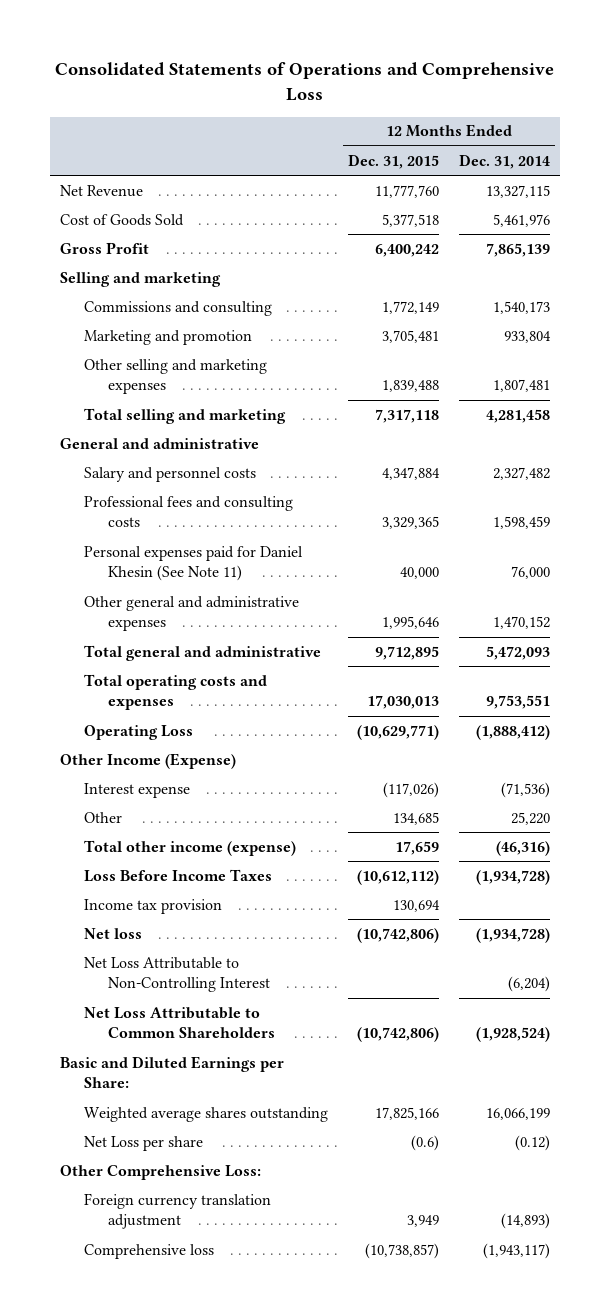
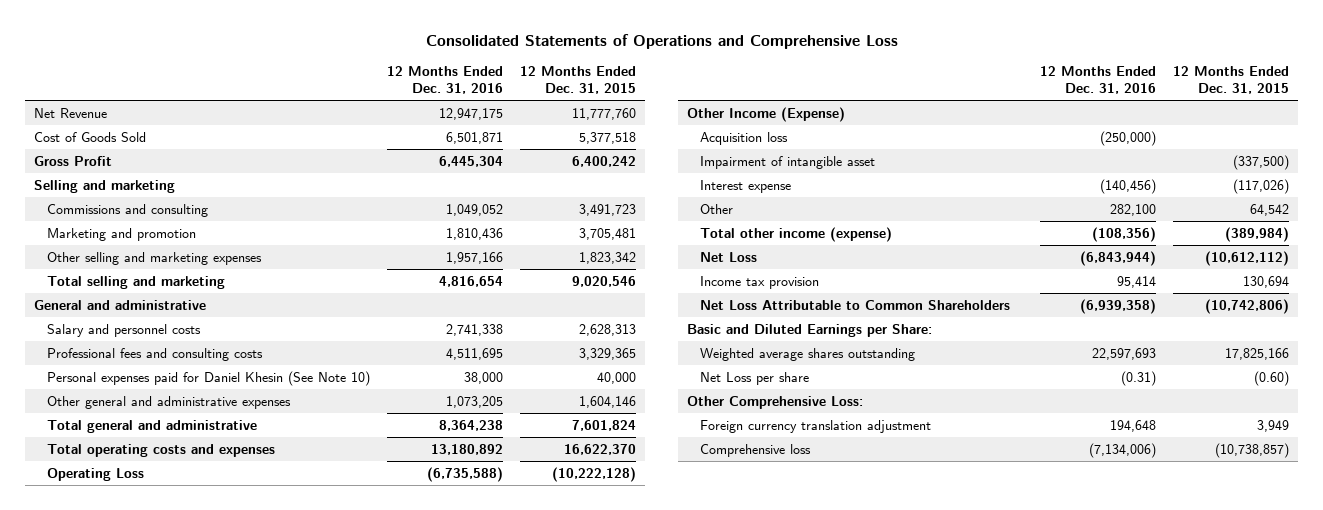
[459,153,551,169] Dec. 31, 2014 -> none
none -> [386,66,503,95] 12 Months Ended Dec. 31, 2016
[382,300,440,314] 1,772,149 -> [579,203,637,216] 3,491,723
[382,380,440,393] 1,839,488 -> [579,251,637,264] 1,823,342
[375,408,440,423] 7,317,118 -> [572,275,637,287] 9,020,546
[382,466,441,480] 4,347,884 -> [579,323,637,336] 2,628,313
[84,545,304,582] Personal expenses paid for Daniel Khesin (See Note 11) -> [46,370,370,386] Personal expenses paid for Daniel Khesin (See Note 10)
[382,616,440,630] 1,995,646 -> [579,395,637,408] 1,604,146
[375,645,440,660] 9,712,895 -> [572,419,637,431] 7,601,824
[367,695,440,710] 17,030,013 -> [564,443,637,455] 16,622,370
[357,724,440,740] (10,629,771) -> [552,466,637,482] (10,222,128)
none -> [699,131,788,145] Acquisition loss
none -> [699,155,875,169] Impairment of intangible asset
[393,811,440,825] 134,685 -> [1250,203,1290,216] 64,542
[395,840,440,855] 17,659 -> [1225,226,1290,242] (389,984)
[84,868,273,882] Loss Before Income Taxes -> [699,251,757,262] Net Loss
[84,927,143,939] Net loss -> none
[84,956,271,993] Net Loss Attributable to Non-Controlling Interest -> none
[411,1134,440,1151] (0.6) -> [1254,370,1290,386] (0.60)

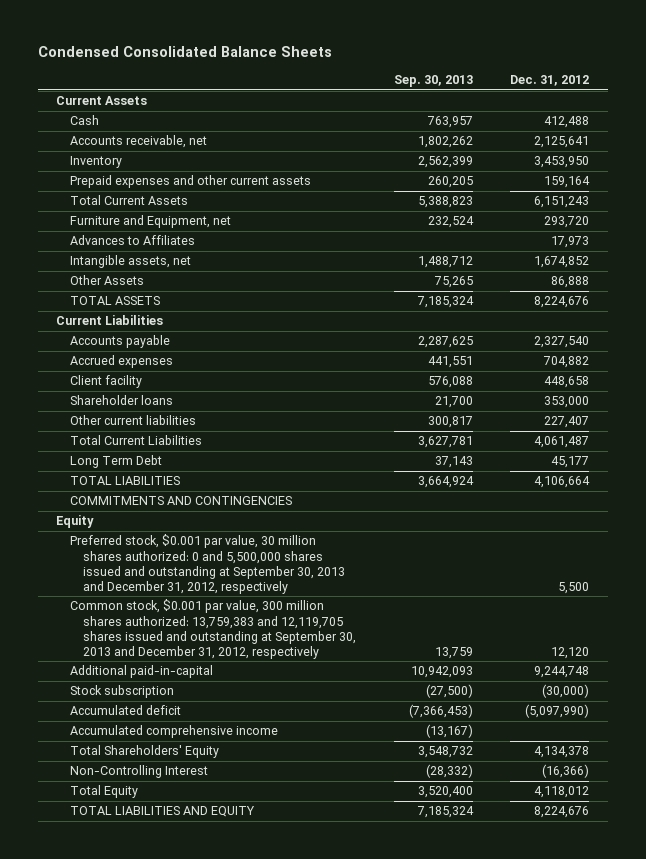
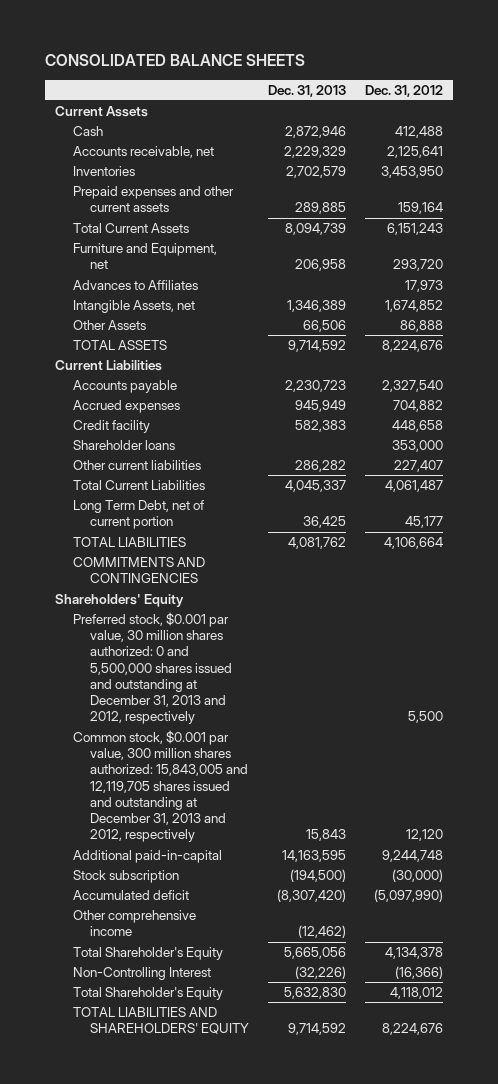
[37,46,332,58] Condensed Consolidated Balance Sheets -> [45,54,306,67] CONSOLIDATED BALANCE SHEETS
[393,75,473,88] Sep. 30, 2013 -> none
none -> [268,84,347,97] Dec. 31, 2013
[69,156,122,169] Inventory -> [72,166,135,177] Inventories
[69,255,191,269] Intangible assets, net -> [72,300,195,314] Intangible Assets, net
[69,375,142,389] Client facility -> [72,420,150,434] Credit facility
[69,455,162,469] Long Term Debt -> [72,500,204,530] Long Term Debt, net of current portion
[56,515,95,529] Equity -> [54,594,184,608] Shareholders' Equity
[69,534,345,595] Preferred stock, $0.001 par value, 30 million shares authorized: 0 and 5,500,000 shares issued and outstanding at September 30, 2013 and December 31, 2012, respectively -> [72,612,233,725] Preferred stock, $0.001 par value, 30 million shares authorized: 0 and 5,500,000 shares issued and outstanding at December 31, 2013 and 2012, respectively
[69,599,356,660] Common stock, $0.001 par value, 300 million shares authorized: 13,759,383 and 12,119,705 shares issued and outstanding at September 30, 2013 and December 31, 2012, respectively -> [72,730,249,843] Common stock, $0.001 par value, 300 million shares authorized: 15,843,005 and 12,119,705 shares issued and outstanding at December 31, 2013 and 2012, respectively
[69,725,278,739] Accumulated comprehensive income -> [72,910,196,937] Other comprehensive income
[69,745,219,759] Total Shareholders' Equity -> [72,947,223,961] Total Shareholder's Equity
[69,785,138,799] Total Equity -> [72,987,223,1001] Total Shareholder's Equity
[69,806,255,818] TOTAL LIABILITIES AND EQUITY -> [72,1007,250,1035] TOTAL LIABILITIES AND SHAREHOLDERS' EQUITY

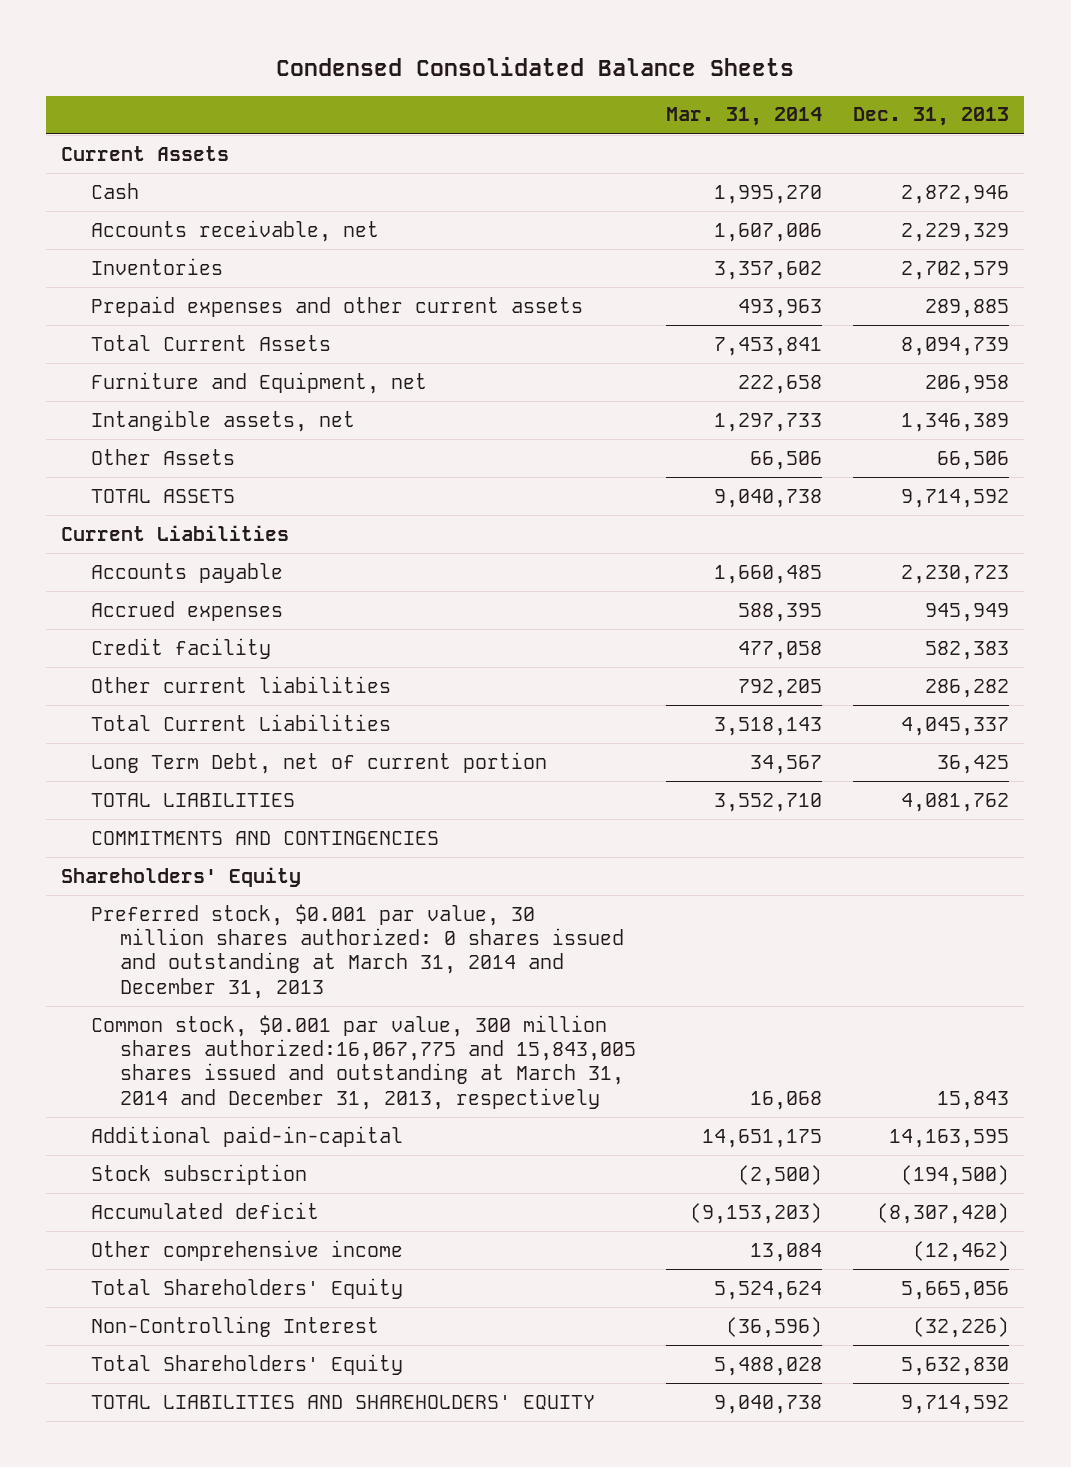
[45,54,306,67] CONSOLIDATED BALANCE SHEETS -> [276,57,795,77] Condensed Consolidated Balance Sheets
[365,84,444,97] Dec. 31, 2012 -> none
none -> [666,107,823,127] Mar. 31, 2014
[72,280,198,291] Advances to Affiliates -> none
[72,300,195,314] Intangible Assets, net -> [90,409,355,432] Intangible assets, net
[72,440,175,451] Shareholder loans -> none
[72,612,233,725] Preferred stock, $0.001 par value, 30 million shares authorized: 0 and 5,500,000 shares issued and outstanding at December 31, 2013 and 2012, respectively -> [90,903,624,999] Preferred stock, $0.001 par value, 30 million shares authorized: 0 shares issued and outstanding at March 31, 2014 and December 31, 2013
[72,730,249,843] Common stock, $0.001 par value, 300 million shares authorized: 15,843,005 and 12,119,705 shares issued and outstanding at December 31, 2013 and 2012, respectively -> [90,1014,636,1110] Common stock, $0.001 par value, 300 million shares authorized:16,067,775 and 15,843,005 shares issued and outstanding at March 31, 2014 and December 31, 2013, respectively
[72,947,223,961] Total Shareholder's Equity -> [90,1277,403,1299] Total Shareholders' Equity
[72,987,223,1001] Total Shareholder's Equity -> [90,1353,403,1375] Total Shareholders' Equity

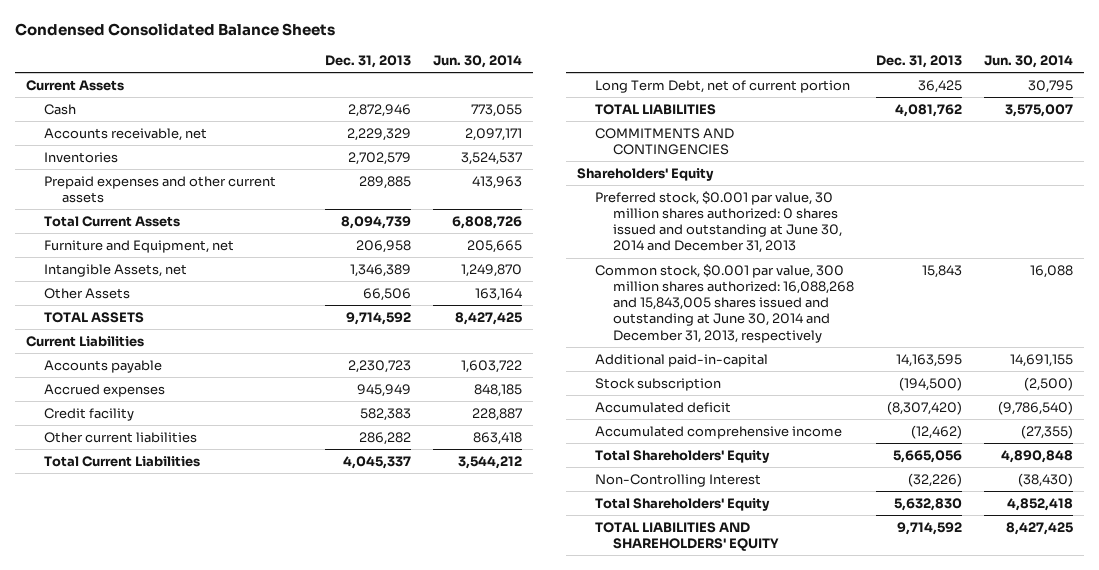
[666,107,823,127] Mar. 31, 2014 -> none
none -> [433,54,523,68] Jun. 30, 2014
[90,409,355,432] Intangible assets, net -> [44,263,188,277] Intangible Assets, net
[90,903,624,999] Preferred stock, $0.001 par value, 30 million shares authorized: 0 shares issued and outstanding at March 31, 2014 and December 31, 2013 -> [594,190,842,254] Preferred stock, $0.001 par value, 30 million shares authorized: 0 shares issued and outstanding at June 30, 2014 and December 31, 2013
[90,1014,636,1110] Common stock, $0.001 par value, 300 million shares authorized:16,067,775 and 15,843,005 shares issued and outstanding at March 31, 2014 and December 31, 2013, respectively -> [594,263,854,343] Common stock, $0.001 par value, 300 million shares authorized: 16,088,268 and 15,843,005 shares issued and outstanding at June 30, 2014 and December 31, 2013, respectively
[90,1239,403,1261] Other comprehensive income -> [594,425,842,439] Accumulated comprehensive income

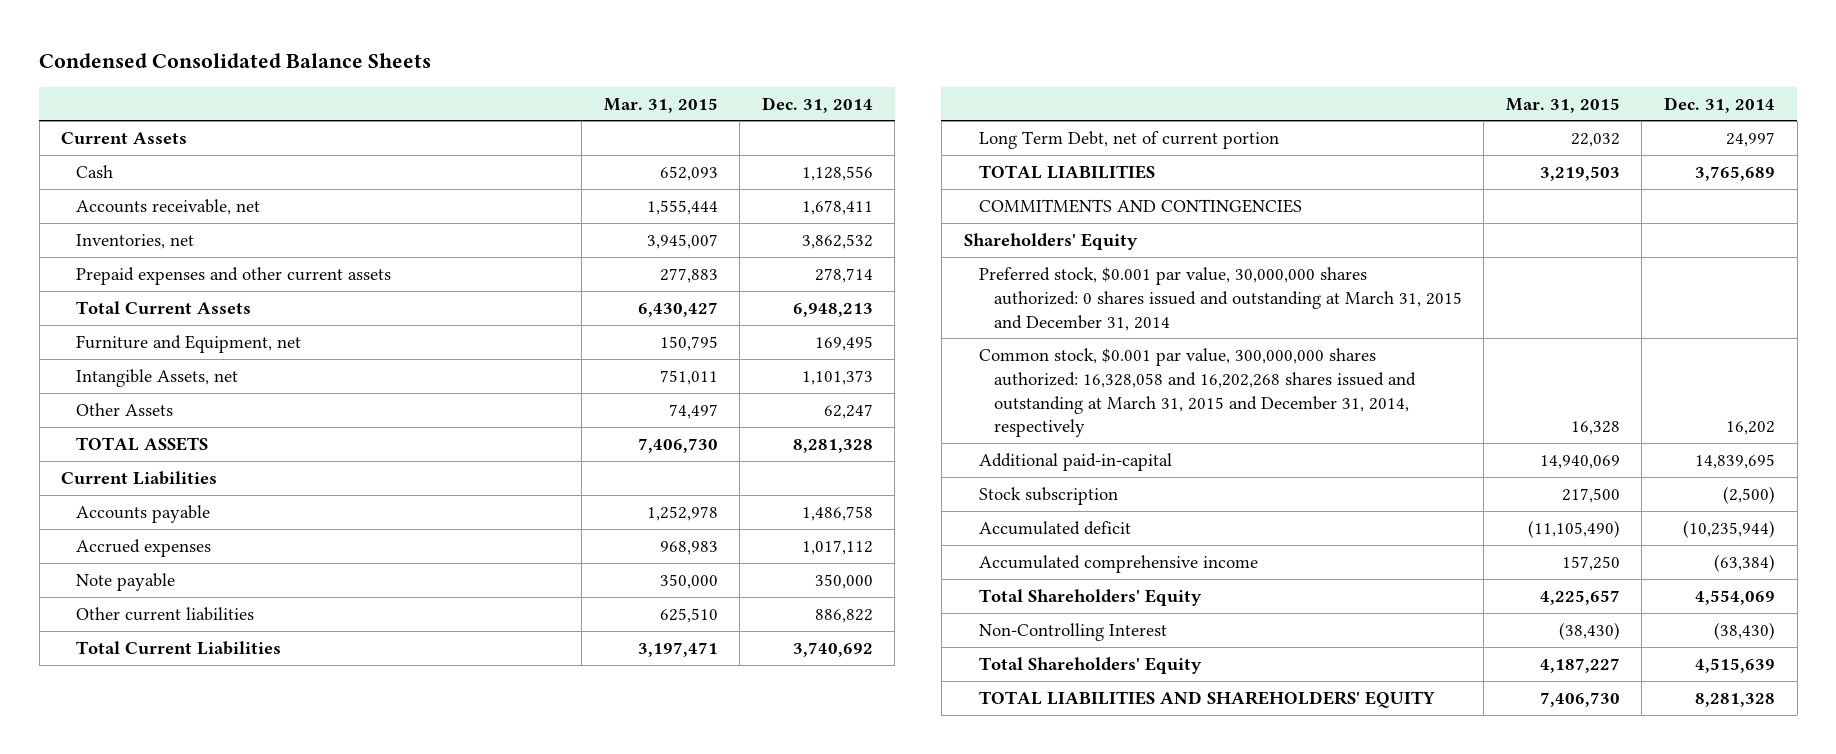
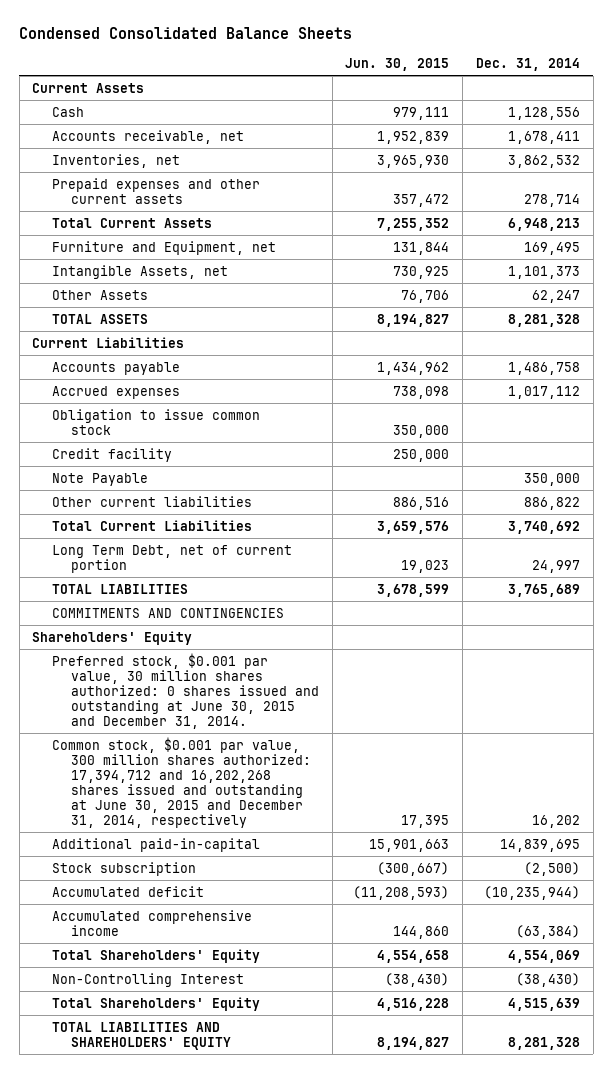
[603,97,718,113] Mar. 31, 2015 -> none
none -> [345,57,450,71] Jun. 30, 2015
none -> [51,408,260,435] Obligation to issue common stock
none -> [51,447,172,462] Credit facility
[76,572,176,591] Note payable -> [51,472,148,486] Note Payable
[978,266,1462,331] Preferred stock, $0.001 par value, 30,000,000 shares authorized: 0 shares issued and outstanding at March 31, 2015 and December 31, 2014 -> [51,652,319,729] Preferred stock, $0.001 par value, 30 million shares authorized: 0 shares issued and outstanding at June 30, 2015 and December 31, 2014.
[978,347,1416,438] Common stock, $0.001 par value, 300,000,000 shares authorized: 16,328,058 and 16,202,268 shares issued and outstanding at March 31, 2015 and December 31, 2014, respectively -> [51,736,311,828] Common stock, $0.001 par value, 300 million shares authorized: 17,394,712 and 16,202,268 shares issued and outstanding at June 30, 2015 and December 31, 2014, respectively

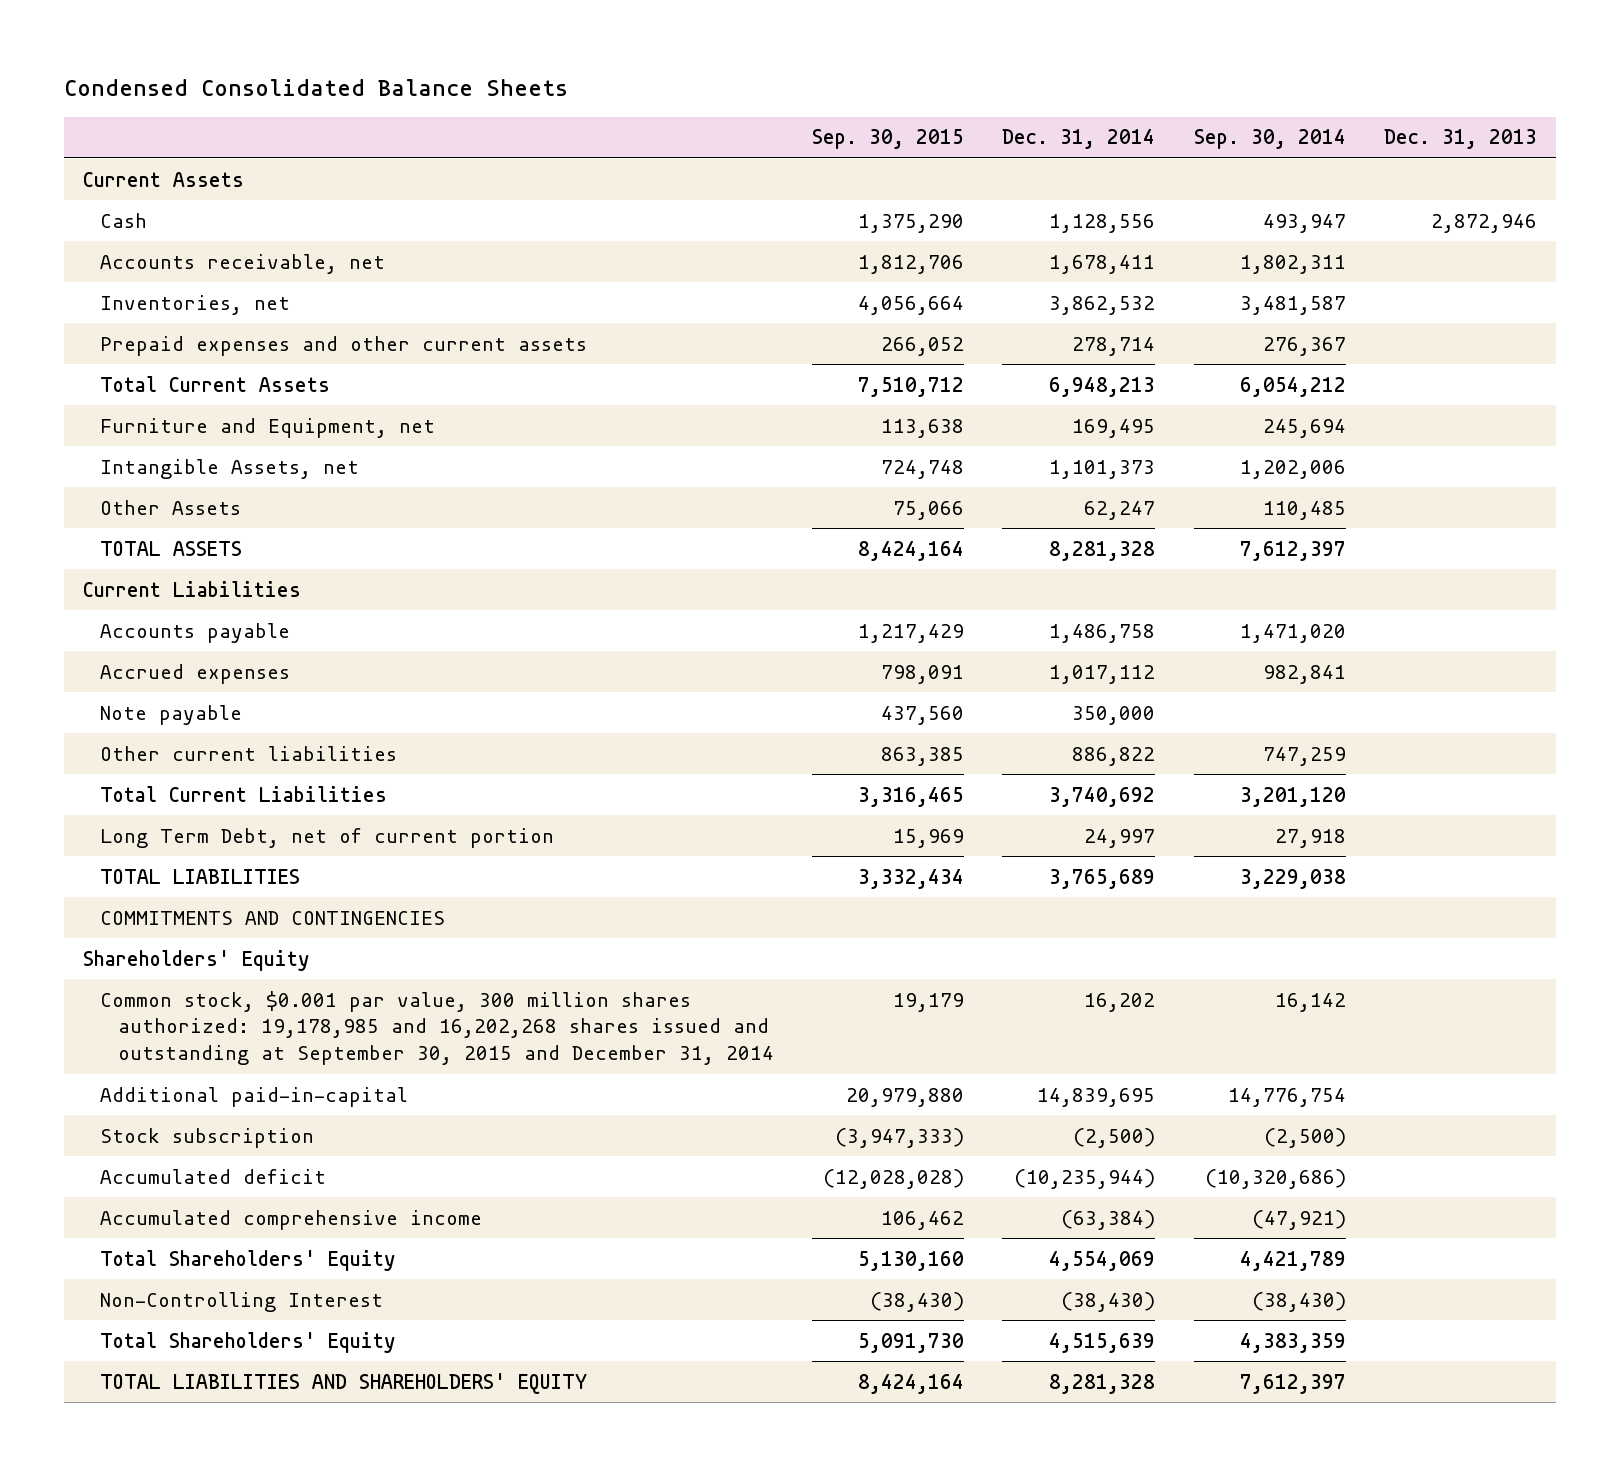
[345,57,450,71] Jun. 30, 2015 -> none
none -> [811,129,964,150] Sep. 30, 2015
none -> [1193,129,1346,150] Sep. 30, 2014
none -> [1383,129,1537,150] Dec. 31, 2013
[51,408,260,435] Obligation to issue common stock -> none
[51,447,172,462] Credit facility -> none
[51,472,148,486] Note Payable -> [100,704,243,725] Note payable
[51,652,319,729] Preferred stock, $0.001 par value, 30 million shares authorized: 0 shares issued and outstanding at June 30, 2015 and December 31, 2014. -> none
[51,736,311,828] Common stock, $0.001 par value, 300 million shares authorized: 17,394,712 and 16,202,268 shares issued and outstanding at June 30, 2015 and December 31, 2014, respectively -> [100,990,774,1066] Common stock, $0.001 par value, 300 million shares authorized: 19,178,985 and 16,202,268 shares issued and outstanding at September 30, 2015 and December 31, 2014

